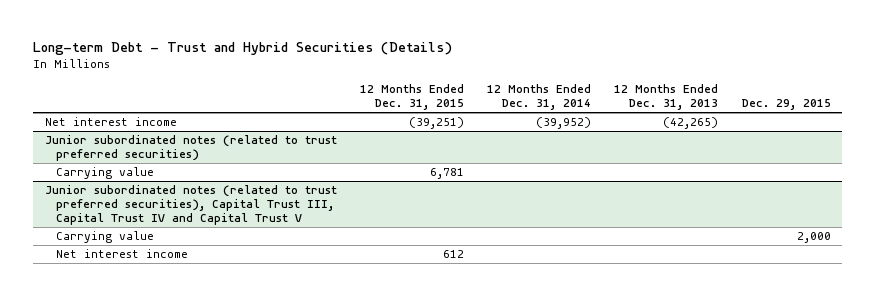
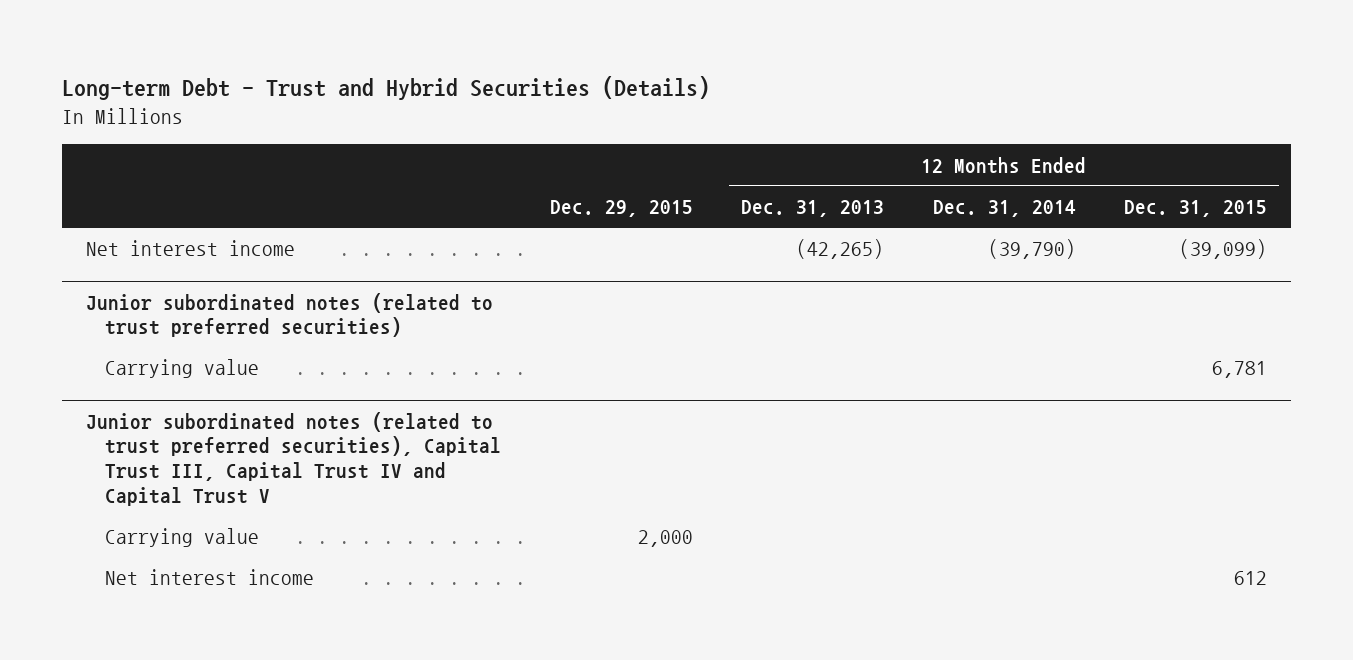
[408,117,464,130] (39,251) -> [1179,239,1268,260] (39,099)
[536,117,592,130] (39,952) -> [987,239,1076,260] (39,790)

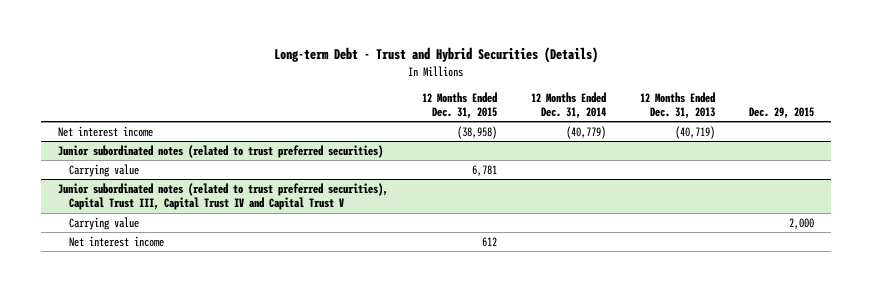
[796,239,885,260] (42,265) -> [675,125,716,139] (40,719)
[987,239,1076,260] (39,790) -> [566,125,607,139] (40,779)
[1179,239,1268,260] (39,099) -> [456,125,497,139] (38,958)

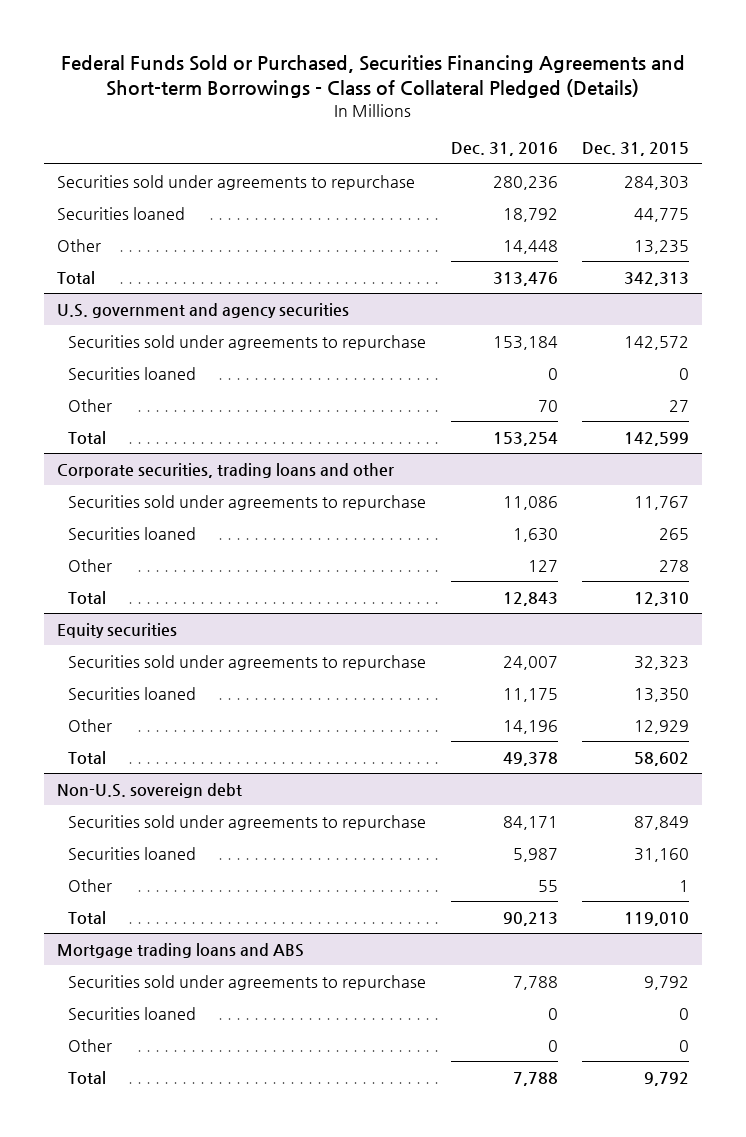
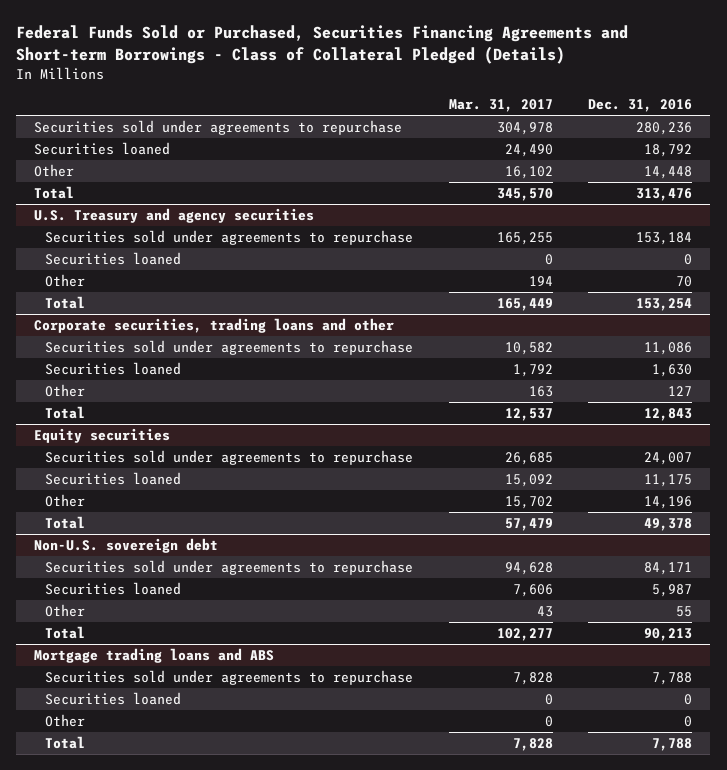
[582,142,690,157] Dec. 31, 2015 -> none
none -> [448,99,553,113] Mar. 31, 2017
[56,302,349,318] U.S. government and agency securities -> [34,208,315,224] U.S. Treasury and agency securities

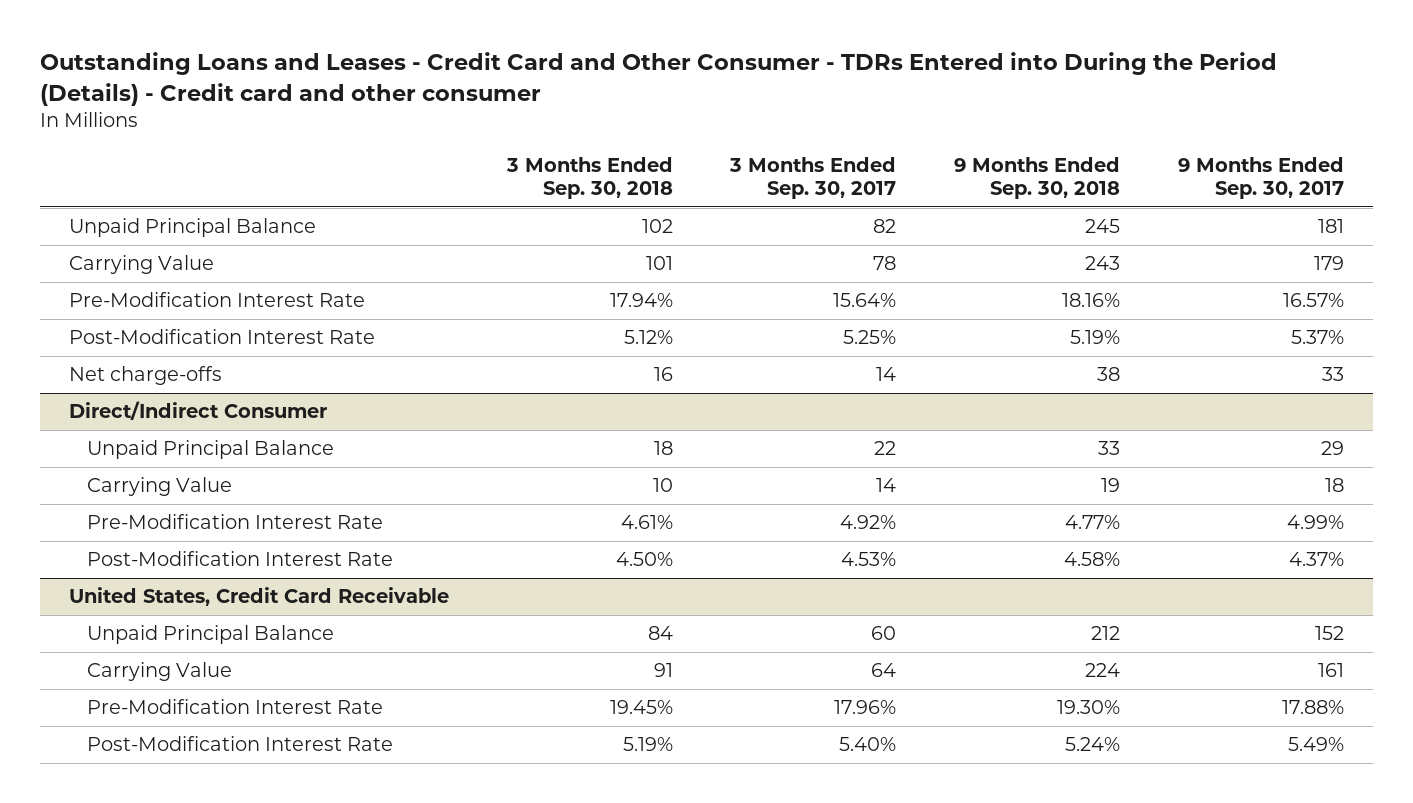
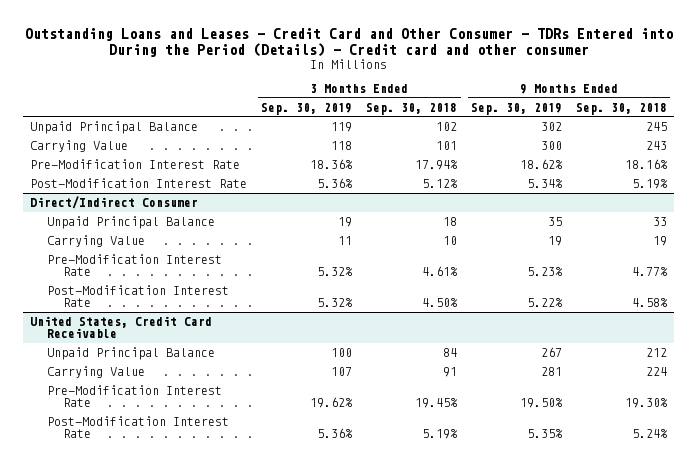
[729,157,897,200] 3 Months Ended Sep. 30, 2017 -> none
[1178,157,1345,200] 9 Months Ended Sep. 30, 2017 -> none
none -> [261,102,353,115] Sep. 30, 2019
none -> [471,102,563,115] Sep. 30, 2019
[68,366,222,386] Net charge-offs -> none

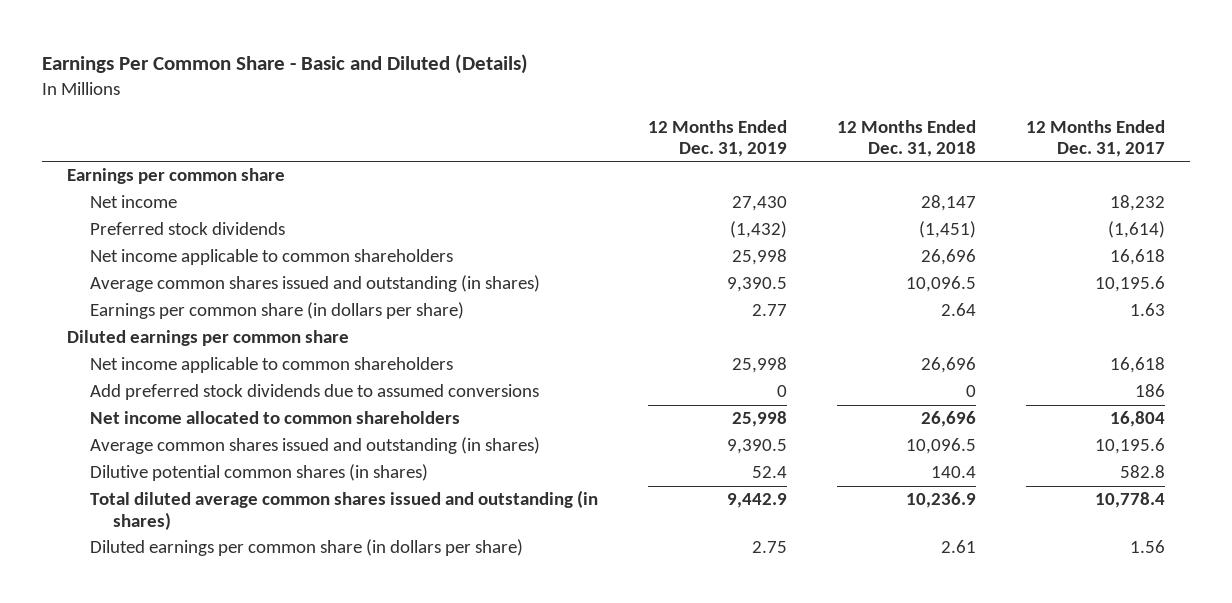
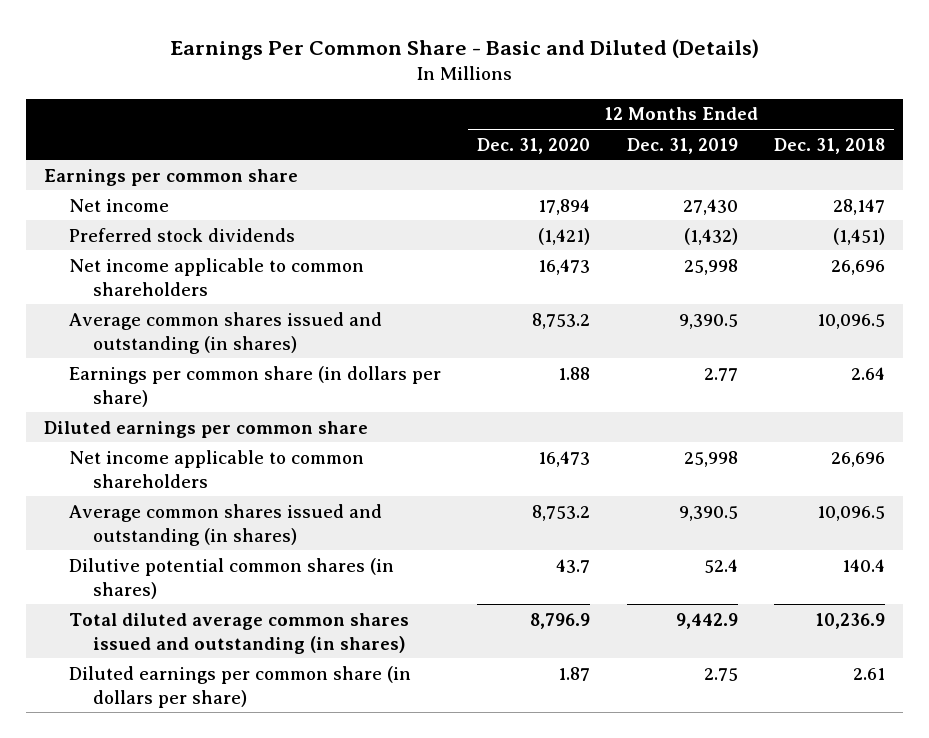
[1025,119,1165,157] 12 Months Ended Dec. 31, 2017 -> none
none -> [477,137,591,154] Dec. 31, 2020
[89,384,539,401] Add preferred stock dividends due to assumed conversions -> none
[89,411,460,425] Net income allocated to common shareholders -> none

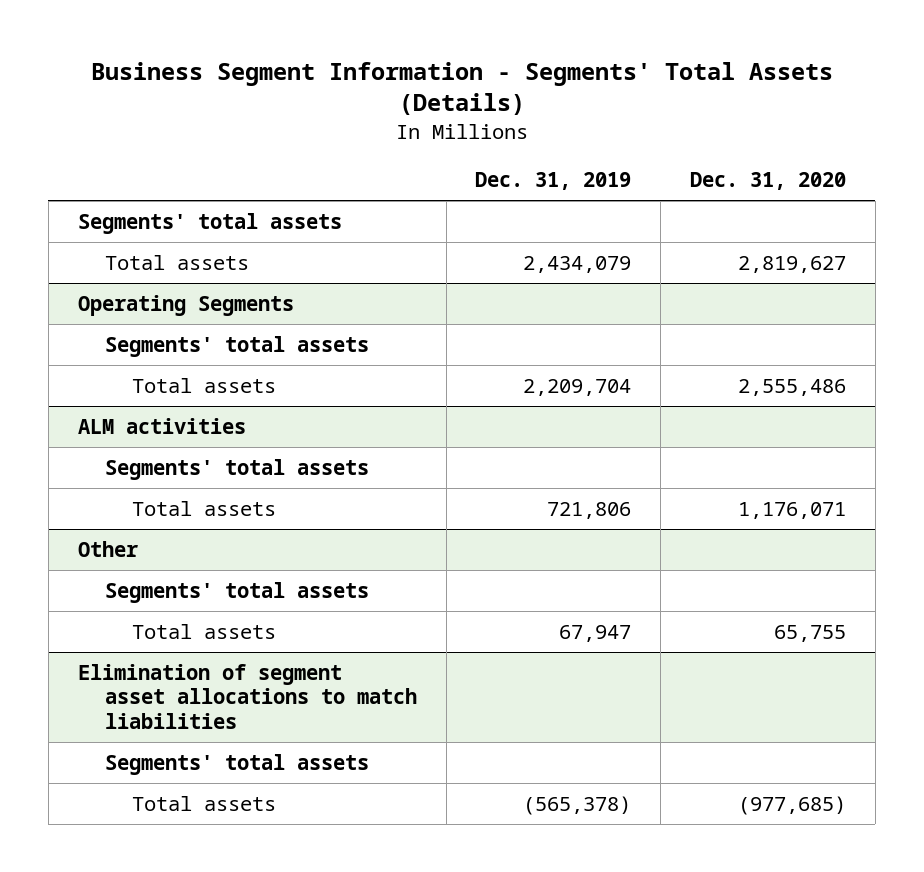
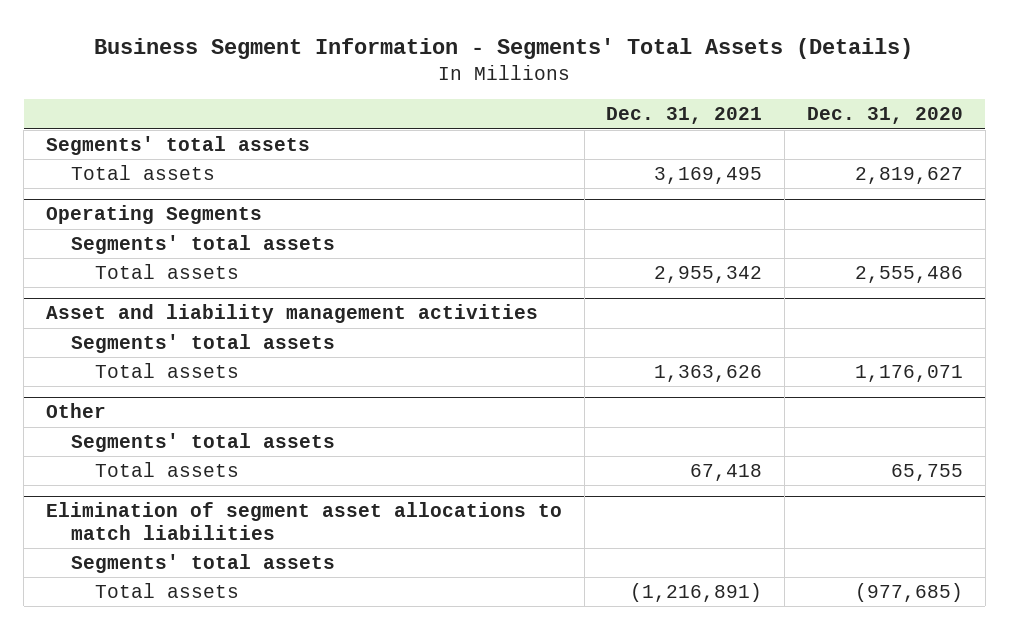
[475,171,632,190] Dec. 31, 2019 -> none
none -> [606,107,763,125] Dec. 31, 2021
[77,417,246,434] ALM activities -> [46,304,539,324] Asset and liability management activities

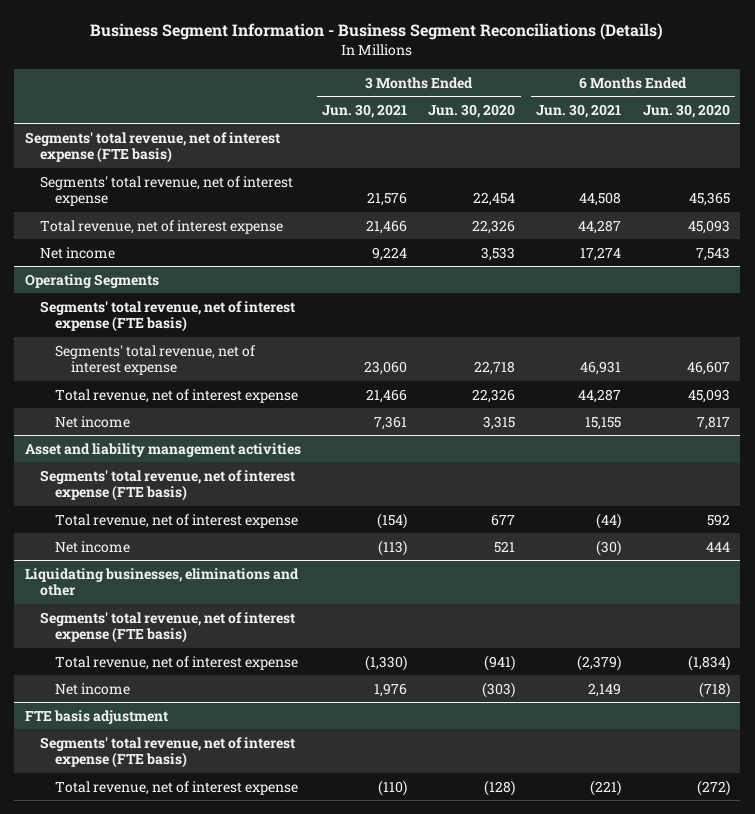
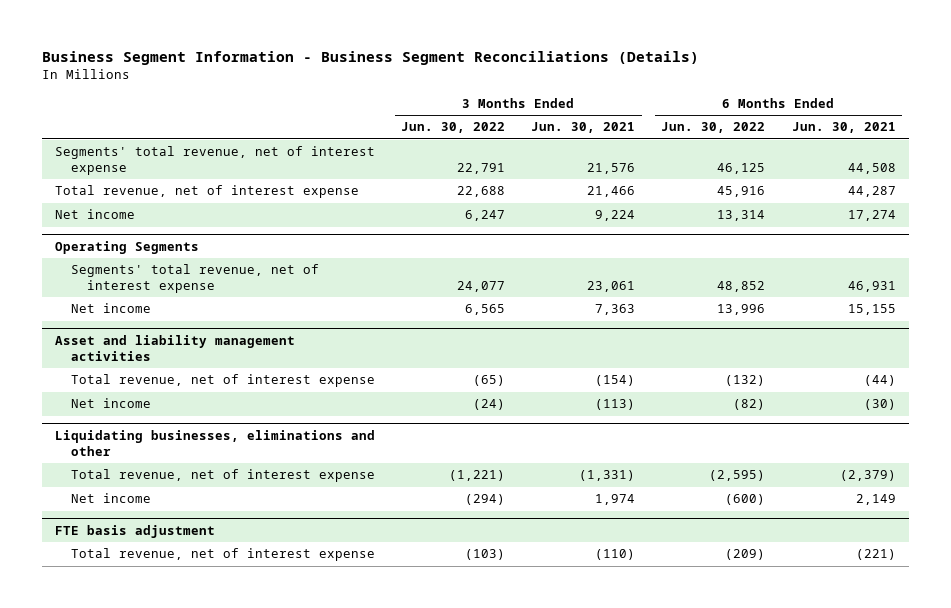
[428,103,516,118] Jun. 30, 2020 -> none
[642,103,730,118] Jun. 30, 2020 -> none
none -> [401,122,506,134] Jun. 30, 2022
none -> [661,122,766,134] Jun. 30, 2022
[24,131,280,164] Segments' total revenue, net of interest expense (FTE basis) -> none
[40,300,296,333] Segments' total revenue, net of interest expense (FTE basis) -> none
[55,388,299,403] Total revenue, net of interest expense -> none
[364,361,408,376] 23,060 -> [587,281,636,293] 23,061
[374,415,408,430] 7,361 -> [595,304,636,316] 7,363
[40,469,296,502] Segments' total revenue, net of interest expense (FTE basis) -> none
[40,611,296,644] Segments' total revenue, net of interest expense (FTE basis) -> none
[365,654,408,671] (1,330) -> [579,470,636,482] (1,331)
[374,682,408,697] 1,976 -> [595,494,636,506] 1,974
[40,736,296,769] Segments' total revenue, net of interest expense (FTE basis) -> none

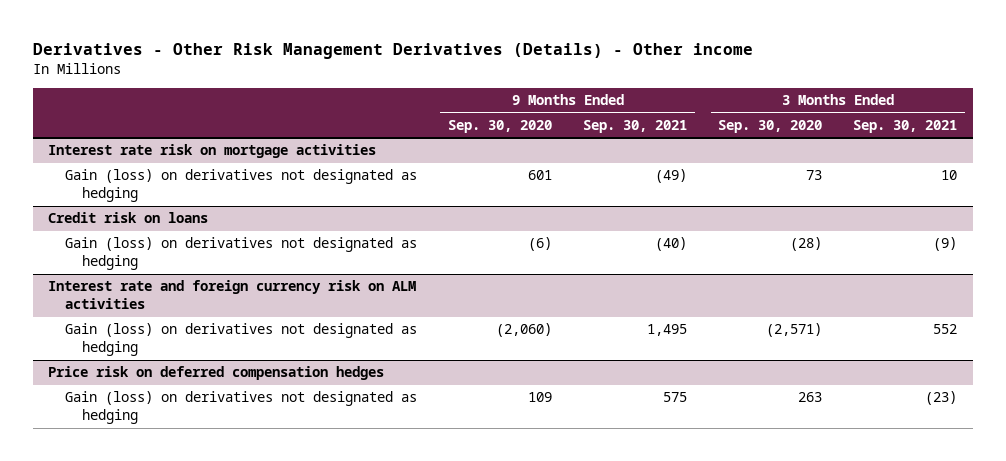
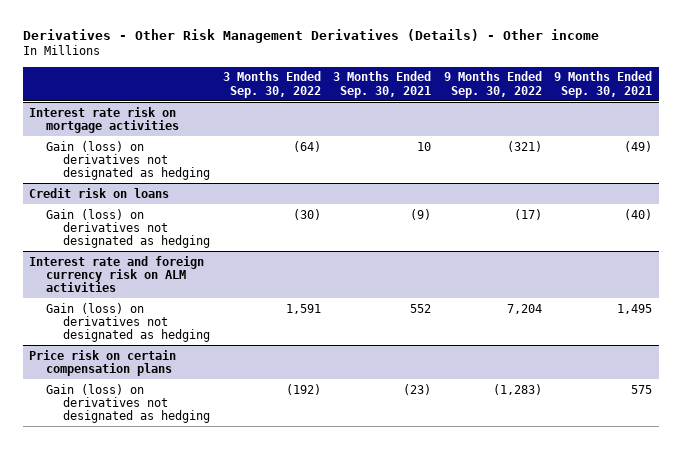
[448,120,553,134] Sep. 30, 2020 -> none
[718,120,823,134] Sep. 30, 2020 -> none
none -> [222,71,321,98] 3 Months Ended Sep. 30, 2022
none -> [443,71,542,98] 9 Months Ended Sep. 30, 2022
[48,366,385,381] Price risk on deferred compensation hedges -> [28,349,176,376] Price risk on certain compensation plans

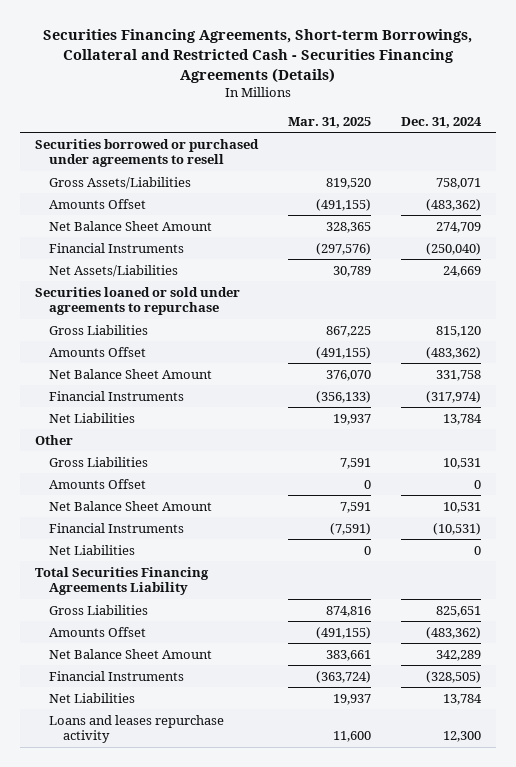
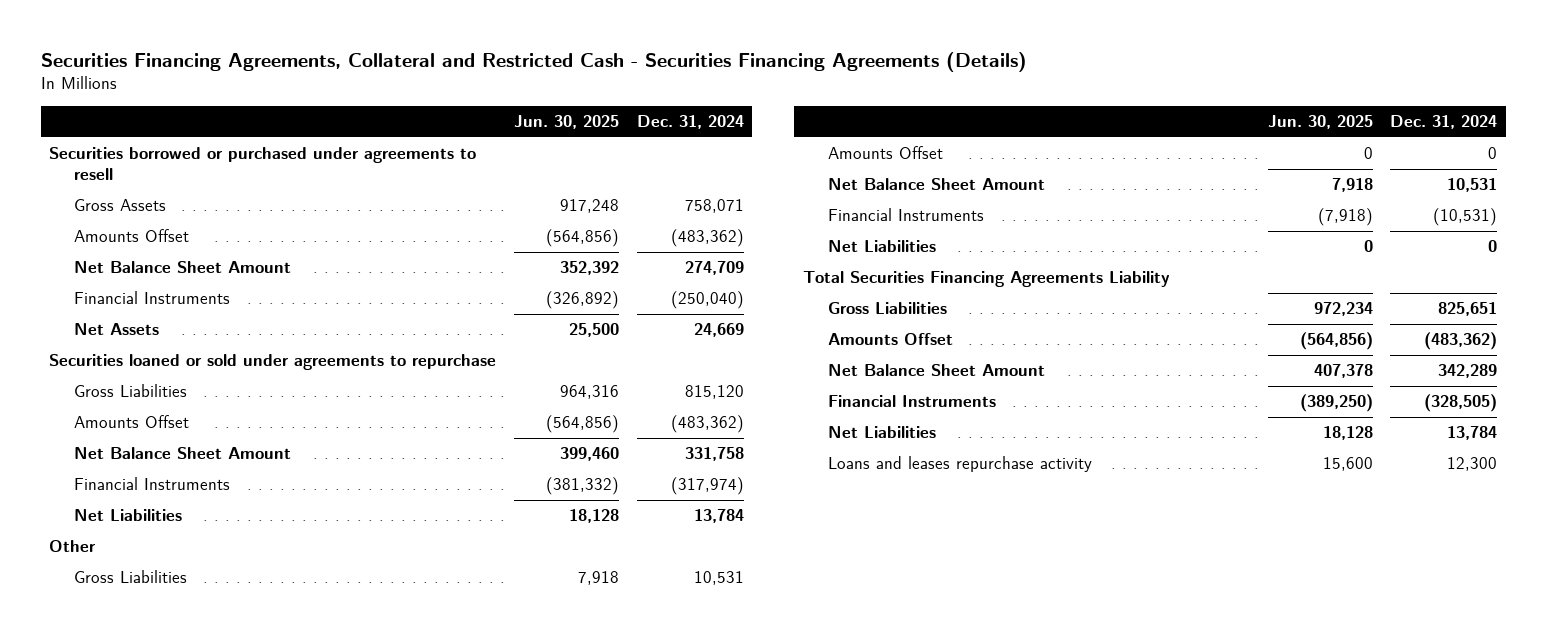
[42,28,472,83] Securities Financing Agreements, Short-term Borrowings, Collateral and Restricted Cash - Securities Financing Agreements (Details) -> [40,51,1027,72] Securities Financing Agreements, Collateral and Restricted Cash - Securities Financing Agreements (Details)
[287,116,371,128] Mar. 31, 2025 -> none
none -> [514,115,620,130] Jun. 30, 2025
[49,176,192,189] Gross Assets/Liabilities -> [73,199,166,212] Gross Assets
[49,264,179,277] Net Assets/Liabilities -> [73,323,159,336] Net Assets

